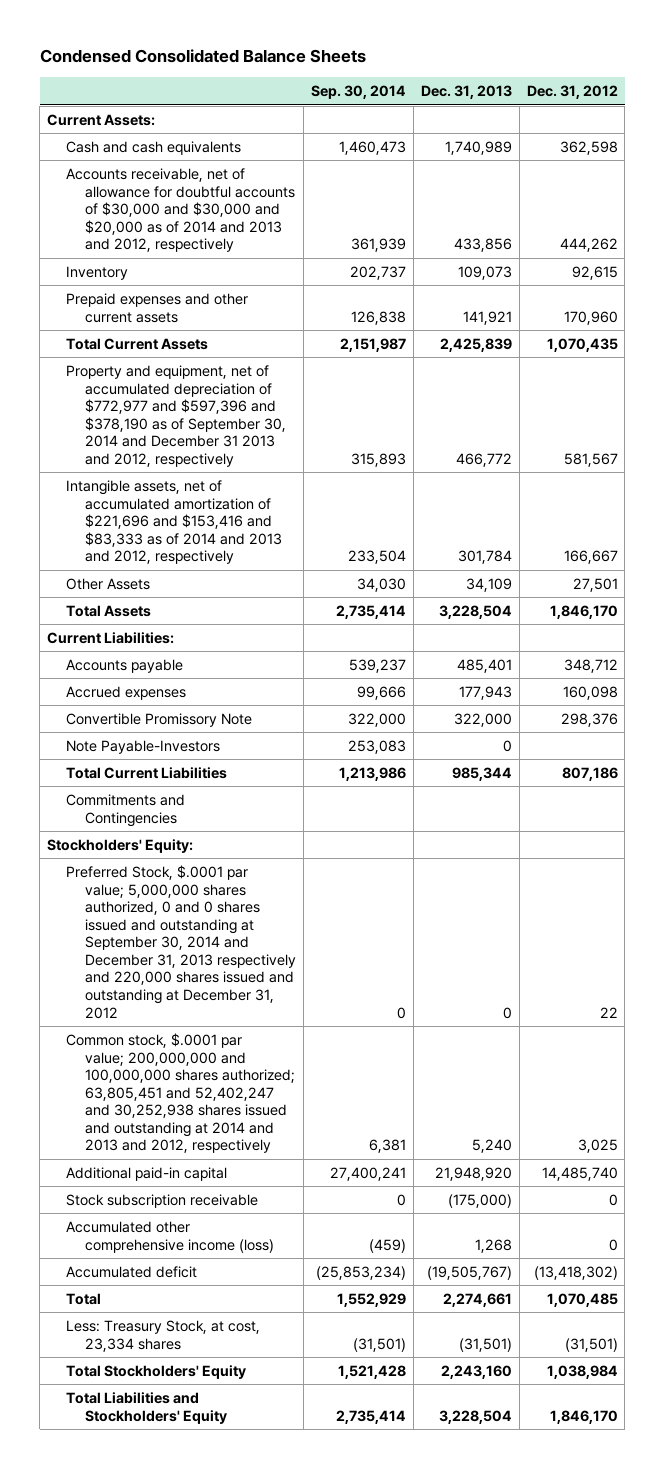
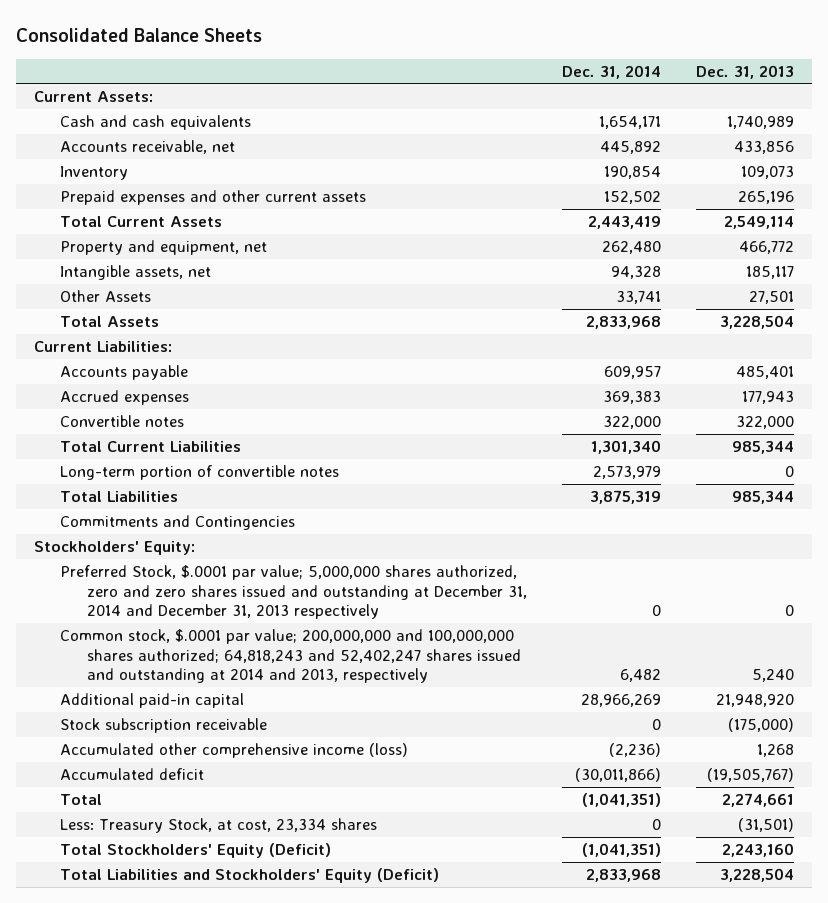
[39,49,366,64] Condensed Consolidated Balance Sheets -> [15,27,262,42] Consolidated Balance Sheets
[311,85,407,100] Sep. 30, 2014 -> none
[526,85,618,100] Dec. 31, 2012 -> none
none -> [562,64,662,79] Dec. 31, 2014
[66,167,296,253] Accounts receivable, net of allowance for doubtful accounts of $30,000 and $30,000 and $20,000 as of 2014 and 2013 and 2012, respectively -> [60,140,236,155] Accounts receivable, net
[66,479,283,565] Intangible assets, net of accumulated amortization of $221,696 and $153,416 and $83,333 as of 2014 and 2013 and 2012, respectively -> none
[462,310,512,325] 141,921 -> [738,191,795,205] 265,196
[439,337,512,352] 2,425,839 -> [724,216,795,230] 2,549,114
[66,364,287,467] Property and equipment, net of accumulated depreciation of $772,977 and $597,396 and $378,190 as of September 30, 2014 and December 31 2013 and 2012, respectively -> [60,240,268,256] Property and equipment, net
none -> [60,265,212,281] Intangible assets, net
[465,577,512,592] 34,109 -> [749,291,795,305] 27,501
[66,739,221,754] Note Payable-Investors -> none
[66,712,253,727] Convertible Promissory Note -> [60,415,185,428] Convertible notes
none -> [60,465,340,481] Long-term portion of convertible notes
none -> [60,491,179,503] Total Liabilities
[66,864,297,1019] Preferred Stock, $.0001 par value; 5,000,000 shares authorized, 0 and 0 shares issued and outstanding at September 30, 2014 and December 31, 2013 respectively and 220,000 shares issued and outstanding at December 31, 2012 -> [60,565,527,620] Preferred Stock, $.0001 par value; 5,000,000 shares authorized, zero and zero shares issued and outstanding at December 31, 2014 and December 31, 2013 respectively
[66,1032,296,1154] Common stock, $.0001 par value; 200,000,000 and 100,000,000 shares authorized; 63,805,451 and 52,402,247 and 30,252,938 shares issued and outstanding at 2014 and 2013 and 2012, respectively -> [60,629,521,684] Common stock, $.0001 par value; 200,000,000 and 100,000,000 shares authorized; 64,818,243 and 52,402,247 shares issued and outstanding at 2014 and 2013, respectively
[66,1364,247,1379] Total Stockholders' Equity -> [60,843,332,859] Total Stockholders' Equity (Deficit)
[66,1391,228,1424] Total Liabilities and Stockholders' Equity -> [60,868,440,884] Total Liabilities and Stockholders' Equity (Deficit)

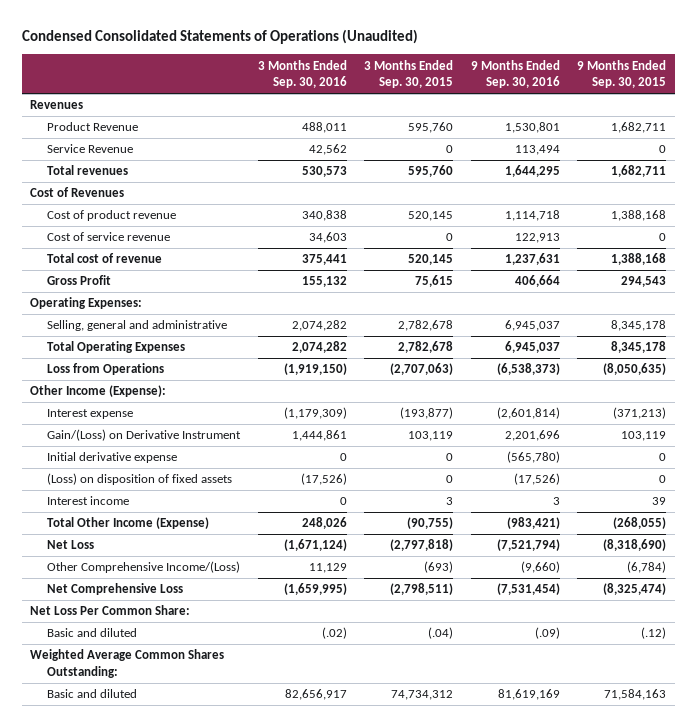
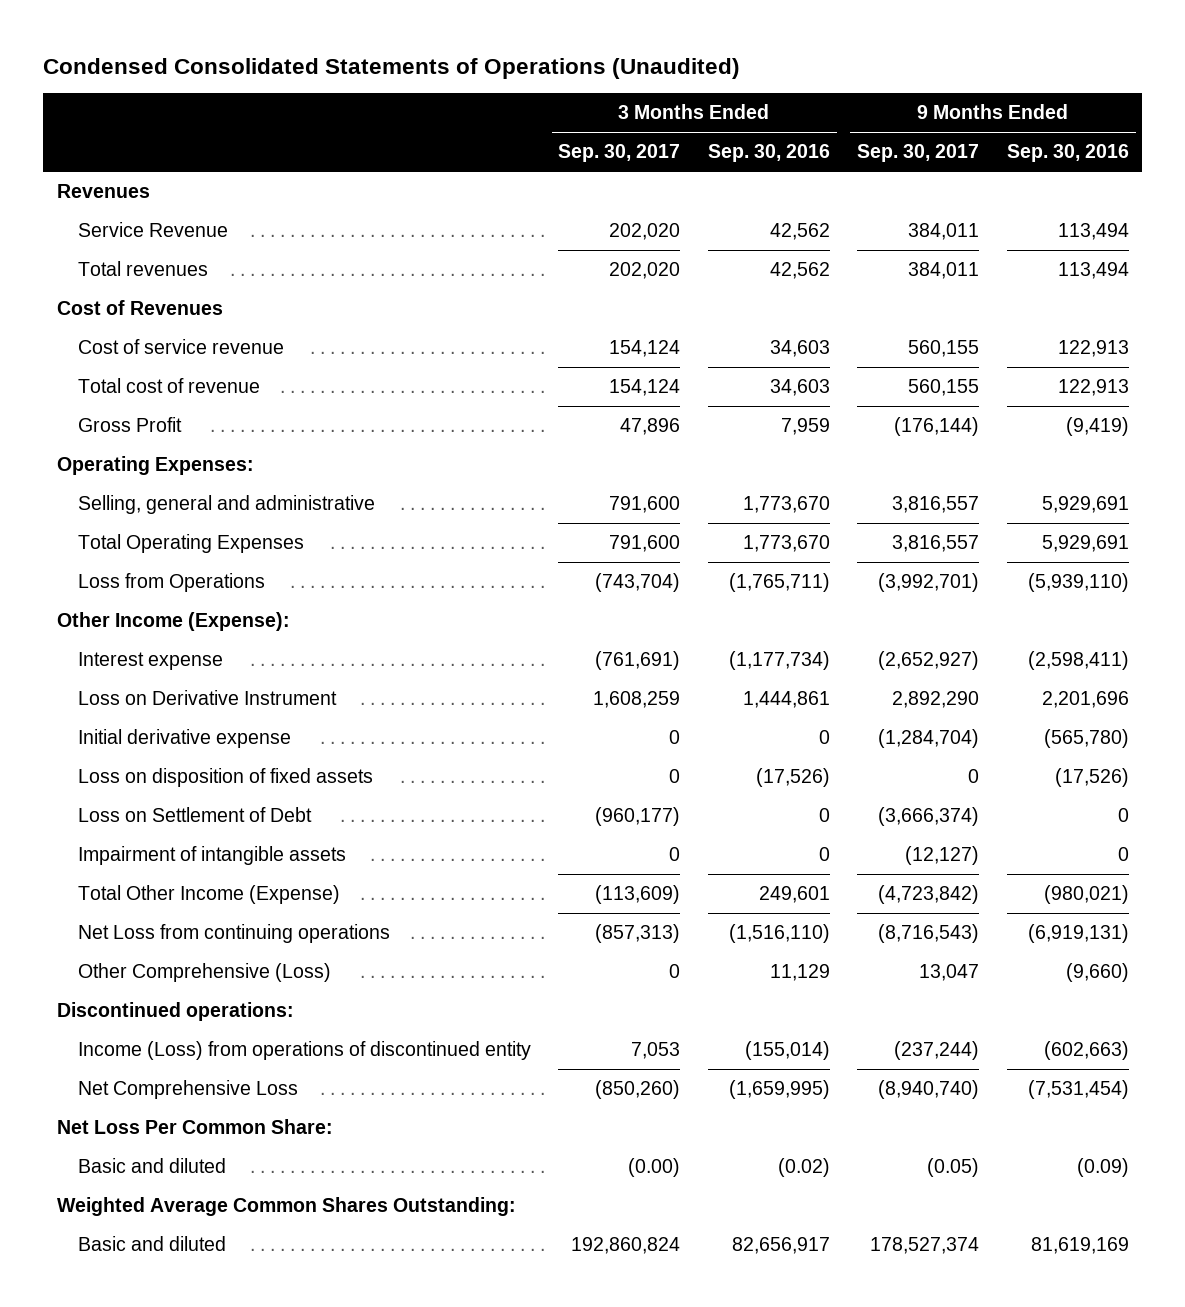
[364,59,454,89] 3 Months Ended Sep. 30, 2015 -> none
[577,59,667,89] 9 Months Ended Sep. 30, 2015 -> none
none -> [558,144,681,163] Sep. 30, 2017
none -> [857,144,980,163] Sep. 30, 2017
[47,122,139,132] Product Revenue -> none
[301,166,347,178] 530,573 -> [769,262,830,280] 42,562
[504,165,560,178] 1,644,295 -> [1057,262,1129,280] 113,494
[47,210,177,222] Cost of product revenue -> none
[301,254,347,266] 375,441 -> [769,379,830,397] 34,603
[504,253,560,266] 1,237,631 -> [1057,379,1129,397] 122,913
[301,276,347,288] 155,132 -> [780,418,830,436] 7,959
[514,275,560,288] 406,664 -> [1065,417,1129,437] (9,419)
[291,320,347,332] 2,074,282 -> [742,496,830,514] 1,773,670
[504,320,560,332] 6,945,037 -> [1041,496,1129,514] 5,929,691
[291,341,347,354] 2,074,282 -> [742,535,830,553] 1,773,670
[504,341,560,354] 6,945,037 -> [1041,535,1129,553] 5,929,691
[283,363,347,376] (1,919,150) -> [728,573,830,593] (1,765,711)
[496,363,560,376] (6,538,373) -> [1027,573,1129,593] (5,939,110)
[283,407,347,420] (1,179,309) -> [728,651,830,671] (1,177,734)
[496,407,560,420] (2,601,814) -> [1027,651,1129,671] (2,598,411)
[47,429,242,442] Gain/(Loss) on Derivative Instrument -> [77,690,337,706] Loss on Derivative Instrument
[47,496,130,506] Interest income -> none
[47,540,95,550] Net Loss -> none
[47,473,233,486] (Loss) on disposition of fixed assets -> [77,768,373,788] Loss on disposition of fixed assets
none -> [77,807,312,823] Loss on Settlement of Debt
none -> [77,846,346,866] Impairment of intangible assets
[301,517,347,530] 248,026 -> [758,886,830,904] 249,601
[506,517,560,530] (983,421) -> [1043,885,1129,905] (980,021)
none -> [77,924,390,944] Net Loss from continuing operations
[47,561,241,574] Other Comprehensive Income/(Loss) -> [77,963,331,983] Other Comprehensive (Loss)
none -> [56,1002,294,1022] Discontinued operations:
none -> [77,1041,531,1061] Income (Loss) from operations of discontinued entity
[321,627,347,640] (.02) -> [777,1158,830,1178] (0.02)
[534,627,560,640] (.09) -> [1076,1158,1129,1178] (0.09)

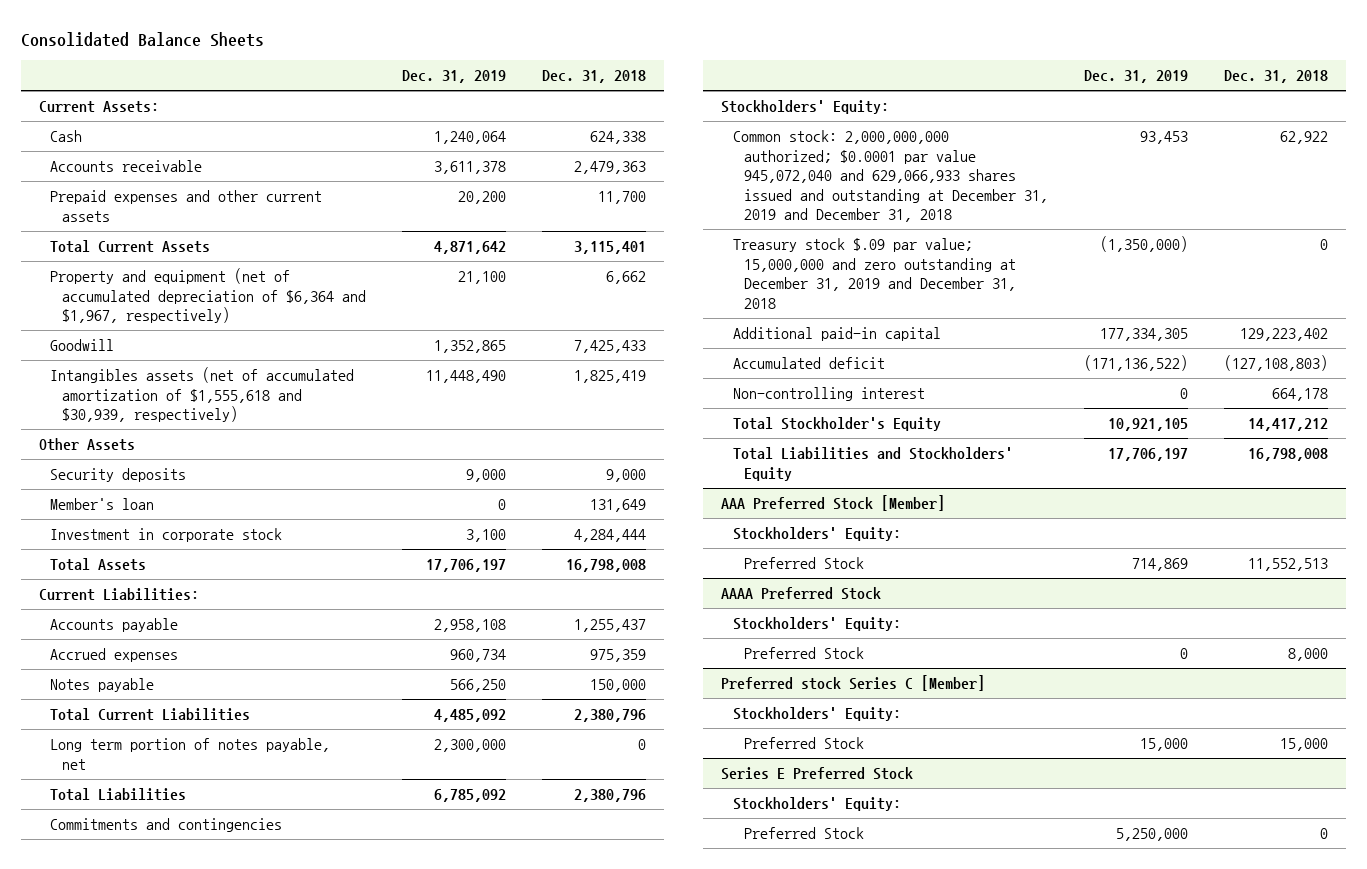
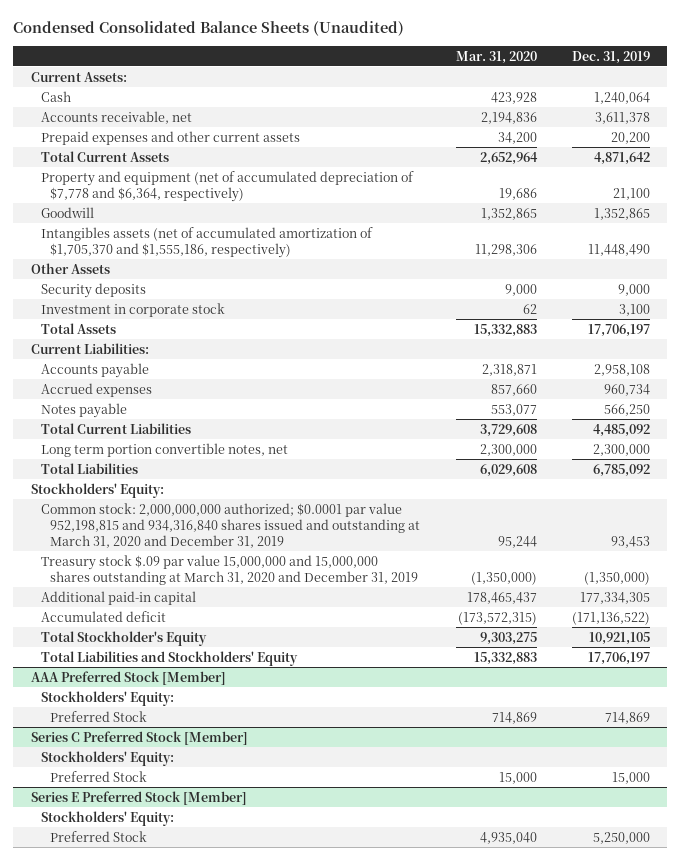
[20,31,264,47] Consolidated Balance Sheets -> [13,21,405,37] Condensed Consolidated Balance Sheets (Unaudited)
[541,70,646,84] Dec. 31, 2018 -> none
none -> [455,50,537,64] Mar. 31, 2020
[50,159,203,172] Accounts receivable -> [40,110,192,124] Accounts receivable, net
[50,267,366,324] Property and equipment (net of accumulated depreciation of $6,364 and $1,967, respectively) -> [40,170,414,202] Property and equipment (net of accumulated depreciation of $7,778 and $6,364, respectively)
[50,366,355,423] Intangibles assets (net of accumulated amortization of $1,555,618 and $30,939, respectively) -> [40,226,373,258] Intangibles assets (net of accumulated amortization of $1,705,370 and $1,555,186, respectively)
[50,497,155,510] Member's loan -> none
[50,737,331,770] Long term portion of notes payable, net -> [40,442,288,457] Long term portion convertible notes, net
[50,817,283,832] Commitments and contingencies -> none
[732,129,1049,223] Common stock: 2,000,000,000 authorized; $0.0001 par value 945,072,040 and 629,066,933 shares issued and outstanding at December 31, 2019 and December 31, 2018 -> [40,502,421,548] Common stock: 2,000,000,000 authorized; $0.0001 par value 952,198,815 and 934,316,840 shares issued and outstanding at March 31, 2020 and December 31, 2019
[732,237,1017,309] Treasury stock $.09 par value; 15,000,000 and zero outstanding at December 31, 2019 and December 31, 2018 -> [40,554,419,585] Treasury stock $.09 par value 15,000,000 and 15,000,000 shares outstanding at March 31, 2020 and December 31, 2019
[732,386,925,401] Non-controlling interest -> none
[720,586,881,600] AAAA Preferred Stock -> none
[732,616,901,631] Stockholders' Equity: -> none
[744,646,865,659] Preferred Stock -> none
[720,674,985,691] Preferred stock Series C [Member] -> [31,730,249,745] Series C Preferred Stock [Member]
[720,766,913,780] Series E Preferred Stock -> [31,790,248,805] Series E Preferred Stock [Member]

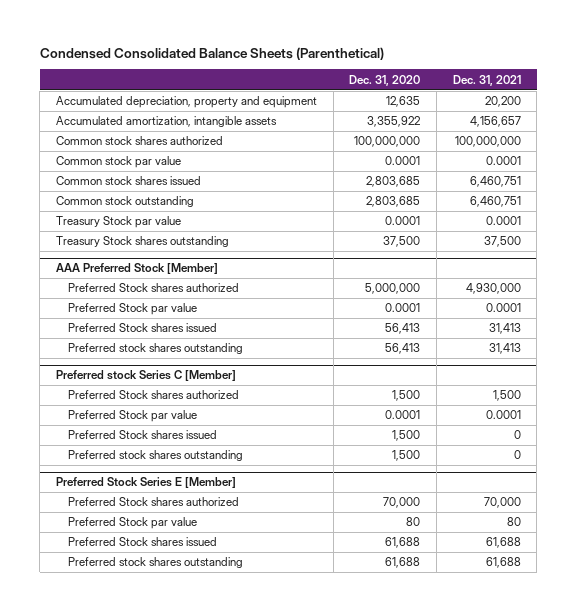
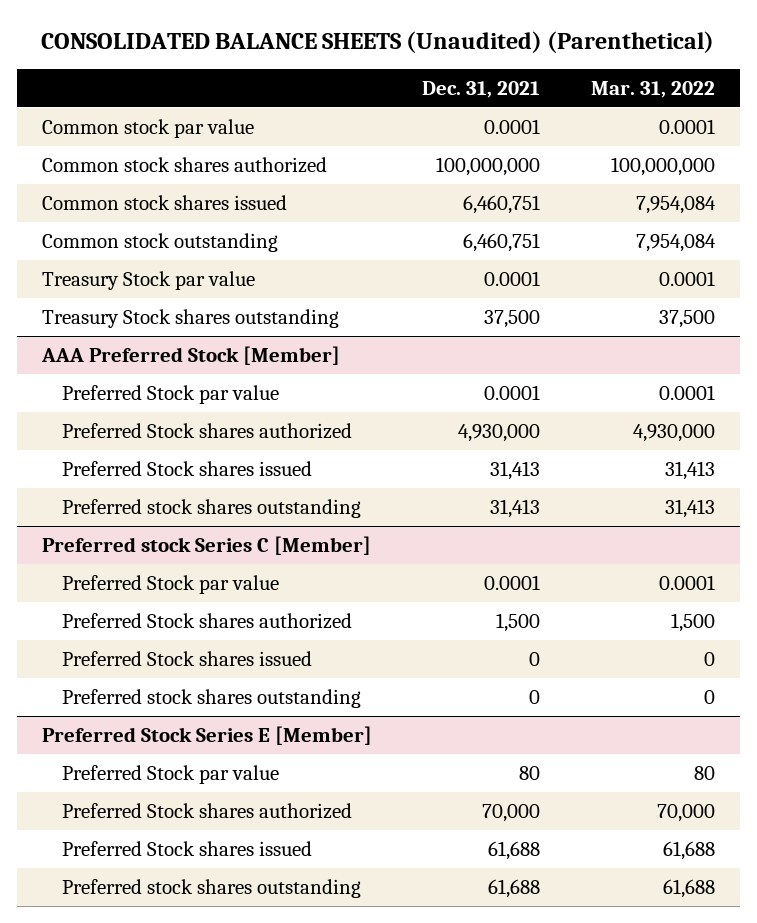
[39,46,384,60] Condensed Consolidated Balance Sheets (Parenthetical) -> [41,31,715,54] CONSOLIDATED BALANCE SHEETS (Unaudited) (Parenthetical)
[349,74,421,86] Dec. 31, 2020 -> none
none -> [590,81,715,99] Mar. 31, 2022
[55,96,317,109] Accumulated depreciation, property and equipment -> none
[55,116,277,128] Accumulated amortization, intangible assets -> none
[55,136,223,146] Common stock shares authorized -> [42,156,328,173] Common stock shares authorized
[68,283,240,293] Preferred Stock shares authorized -> [61,422,352,439] Preferred Stock shares authorized
[68,390,240,400] Preferred Stock shares authorized -> [61,612,352,629] Preferred Stock shares authorized
[68,497,240,507] Preferred Stock shares authorized -> [61,802,352,819] Preferred Stock shares authorized

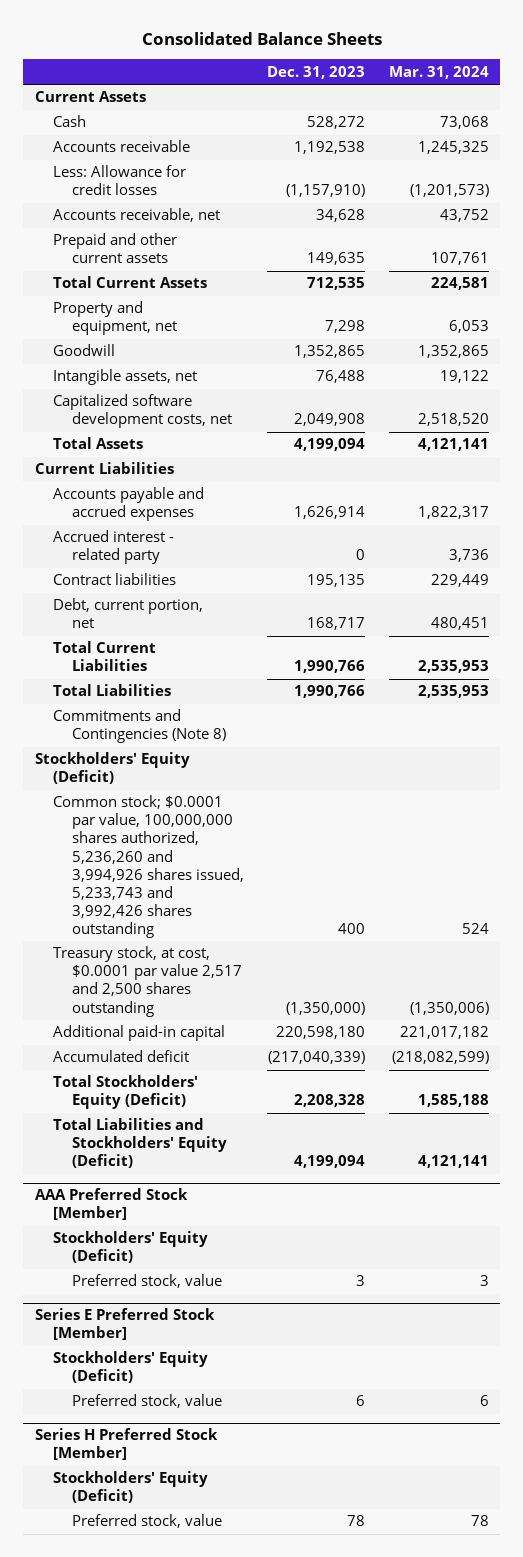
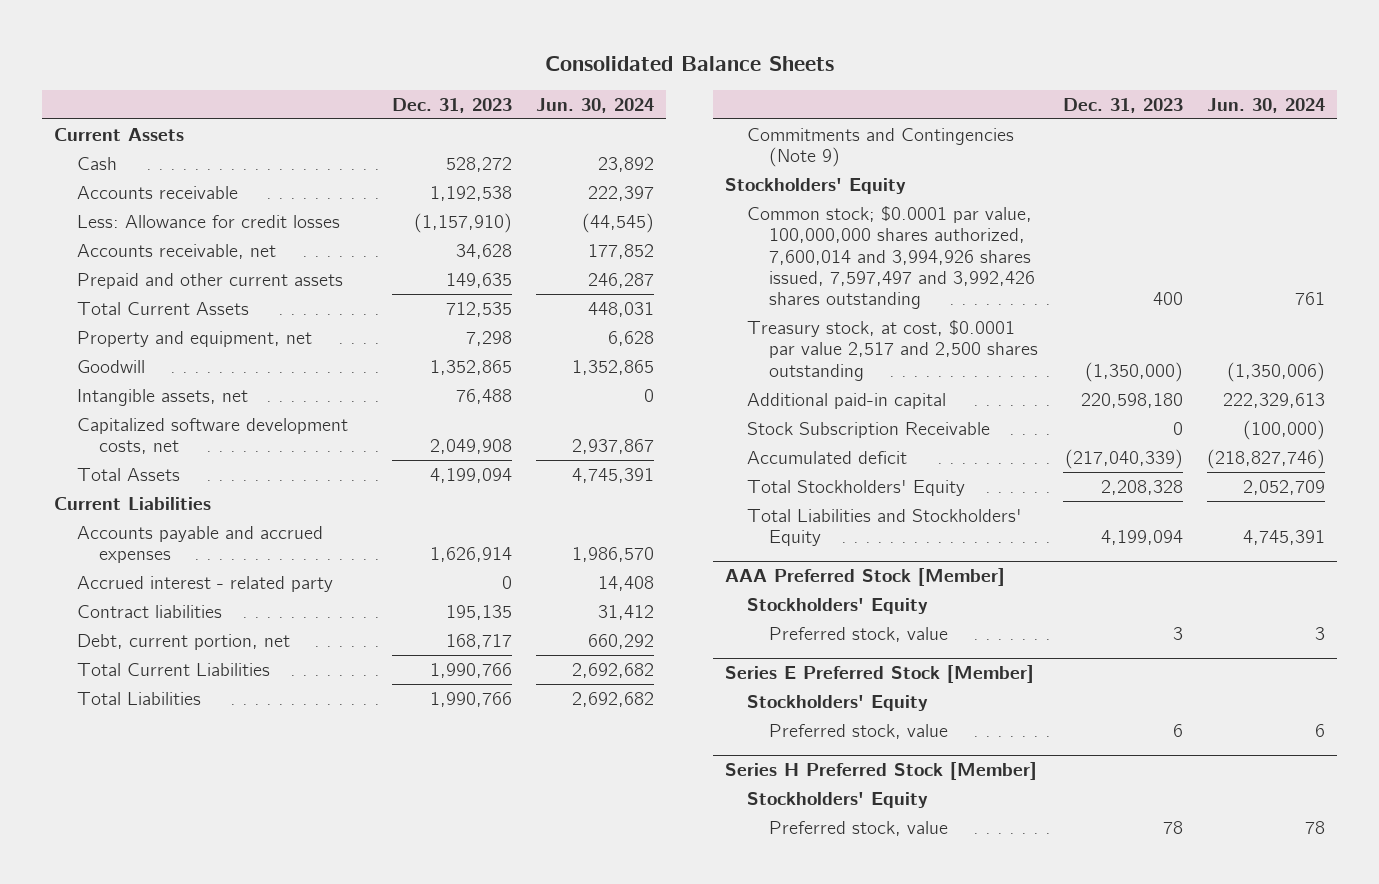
[388,65,489,79] Mar. 31, 2024 -> none
none -> [536,97,655,113] Jun. 30, 2024
[53,709,226,744] Commitments and Contingencies (Note 8) -> [747,127,1015,168] Commitments and Contingencies (Note 9)
[34,752,190,785] Stockholders' Equity (Deficit) -> [724,177,906,194] Stockholders' Equity
[53,795,244,938] Common stock; $0.0001 par value, 100,000,000 shares authorized, 5,236,260 and 3,994,926 shares issued, 5,233,743 and 3,992,426 shares outstanding -> [747,205,1036,310] Common stock; $0.0001 par value, 100,000,000 shares authorized, 7,600,014 and 3,994,926 shares issued, 7,597,497 and 3,992,426 shares outstanding
none -> [747,421,991,438] Stock Subscription Receivable
[53,1075,199,1110] Total Stockholders' Equity (Deficit) -> [747,479,966,496] Total Stockholders' Equity
[53,1118,227,1169] Total Liabilities and Stockholders' Equity (Deficit) -> [747,508,1023,547] Total Liabilities and Stockholders' Equity
[53,1231,209,1264] Stockholders' Equity (Deficit) -> [747,597,929,614] Stockholders' Equity
[53,1351,209,1384] Stockholders' Equity (Deficit) -> [747,694,929,711] Stockholders' Equity
[53,1471,209,1504] Stockholders' Equity (Deficit) -> [747,791,929,808] Stockholders' Equity

